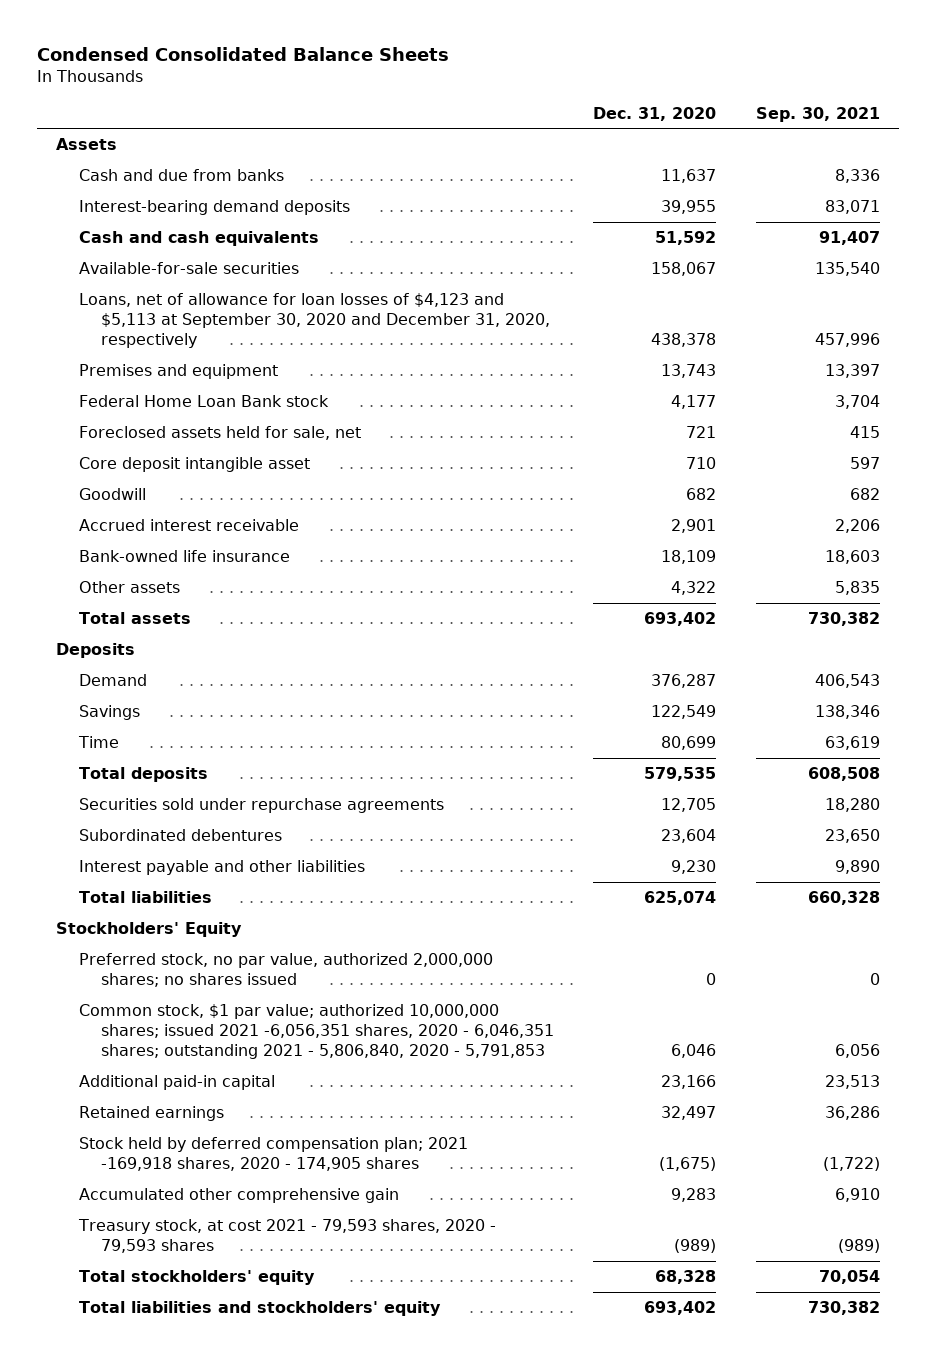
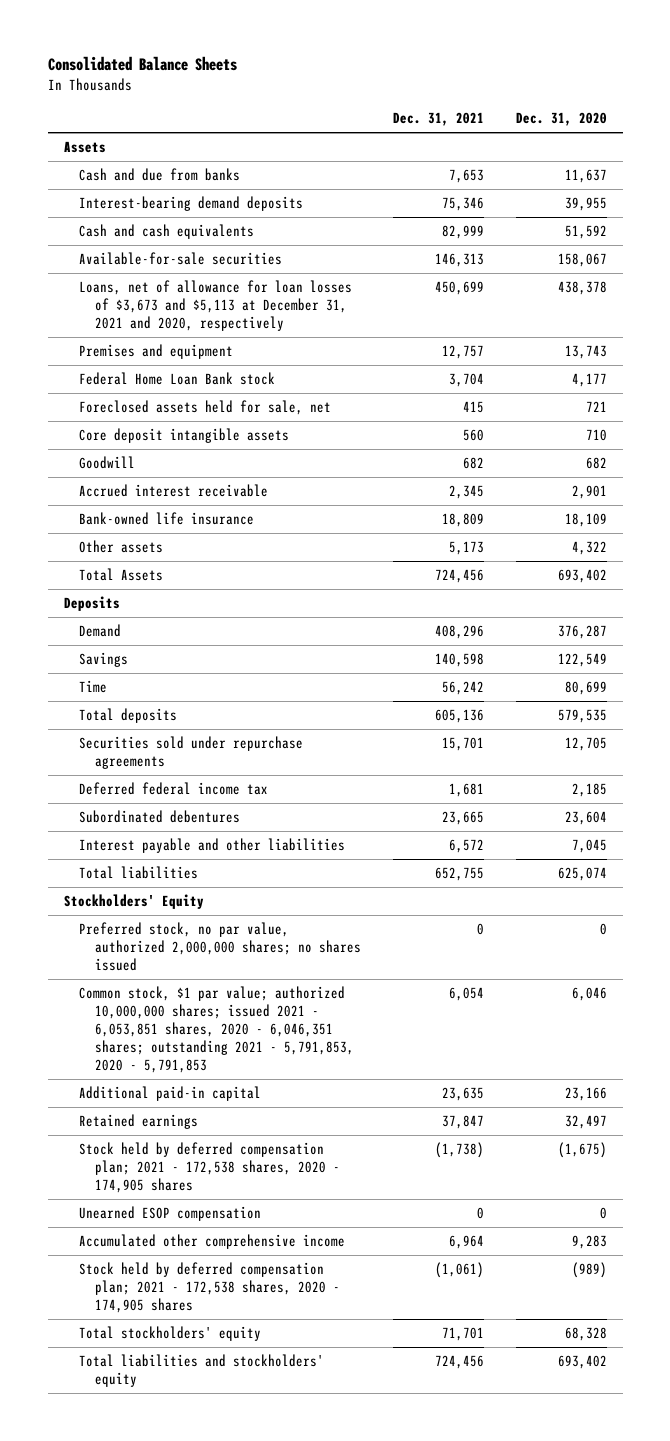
[36,46,449,61] Condensed Consolidated Balance Sheets -> [47,56,237,72] Consolidated Balance Sheets
[755,106,880,122] Sep. 30, 2021 -> none
none -> [392,112,484,127] Dec. 31, 2021
[78,293,551,349] Loans, net of allowance for loan losses of $4,123 and $5,113 at September 30, 2020 and December 31, 2020, respectively -> [79,279,353,331] Loans, net of allowance for loan losses of $3,673 and $5,113 at December 31, 2021 and 2020, respectively
[78,457,310,473] Core deposit intangible asset -> [79,427,290,443] Core deposit intangible assets
[78,612,191,625] Total assets -> [79,567,164,581] Total Assets
none -> [79,781,269,795] Deferred federal income tax
[671,860,717,875] 9,230 -> [571,838,607,853] 7,045
[78,1004,555,1060] Common stock, $1 par value; authorized 10,000,000 shares; issued 2021 -6,056,351 shares, 2020 - 6,046,351 shares; outstanding 2021 - 5,806,840, 2020 - 5,791,853 -> [79,985,354,1073] Common stock, $1 par value; authorized 10,000,000 shares; issued 2021 - 6,053,851 shares, 2020 - 6,046,351 shares; outstanding 2021 - 5,791,853, 2020 - 5,791,853
[78,1137,468,1172] Stock held by deferred compensation plan; 2021 -169,918 shares, 2020 - 174,905 shares -> [79,1141,340,1193] Stock held by deferred compensation plan; 2021 - 172,538 shares, 2020 - 174,905 shares
none -> [79,1205,262,1221] Unearned ESOP compensation
[78,1188,399,1204] Accumulated other comprehensive gain -> [79,1233,346,1249] Accumulated other comprehensive income
[77,1219,496,1254] Treasury stock, at cost 2021 - 79,593 shares, 2020 - 79,593 shares -> [79,1261,340,1313] Stock held by deferred compensation plan; 2021 - 172,538 shares, 2020 - 174,905 shares

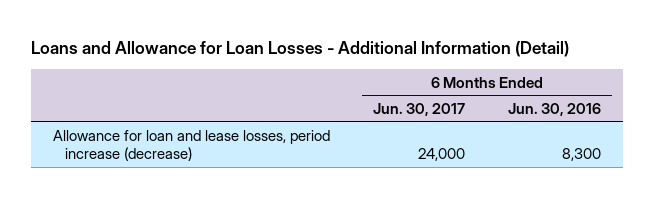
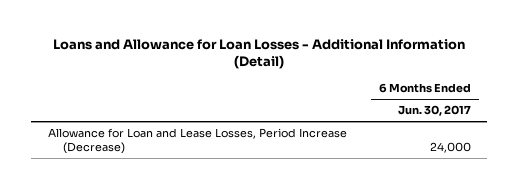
[508,102,602,116] Jun. 30, 2016 -> none
[52,129,330,161] Allowance for loan and lease losses, period increase (decrease) -> [47,128,347,154] Allowance for Loan and Lease Losses, Period Increase (Decrease)

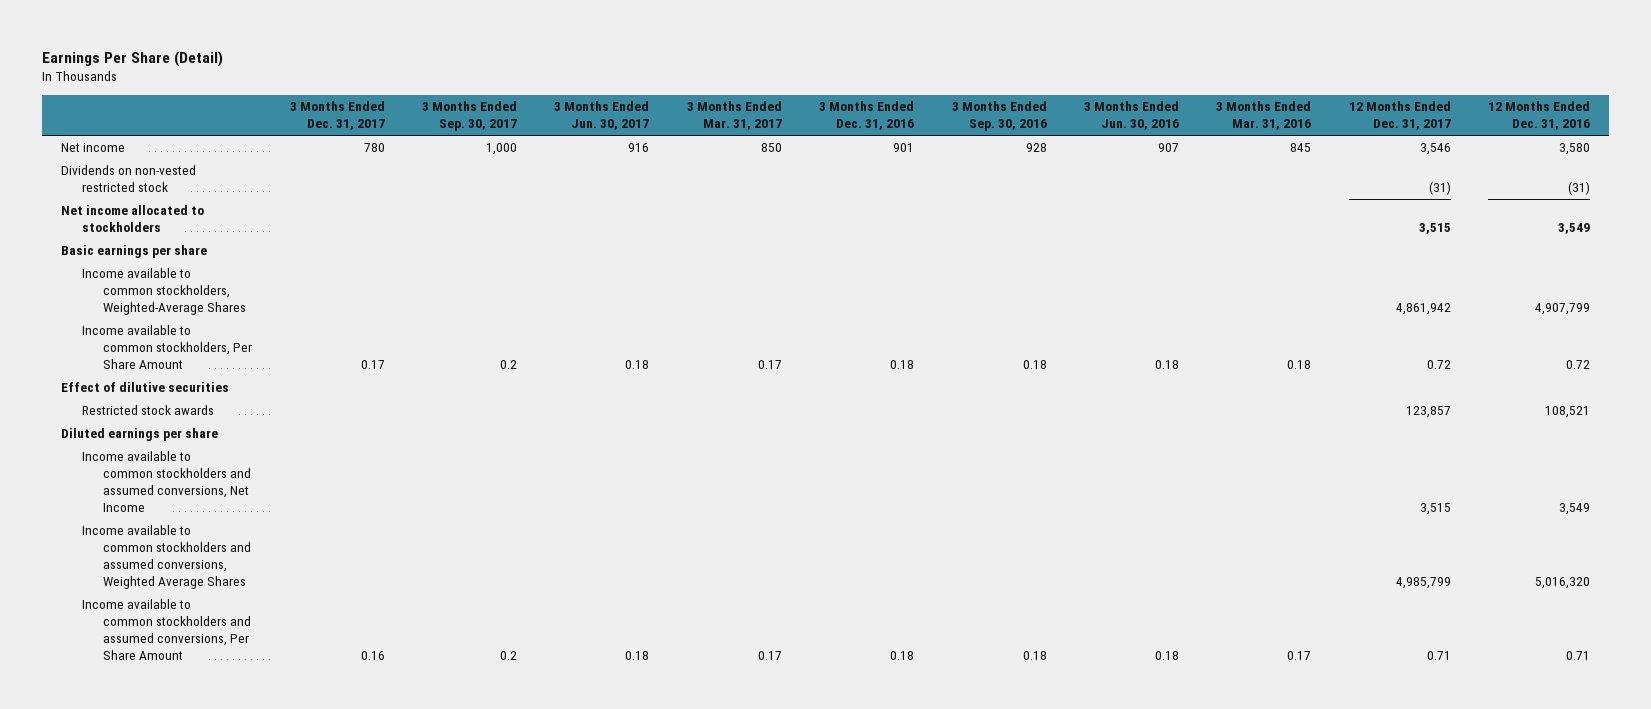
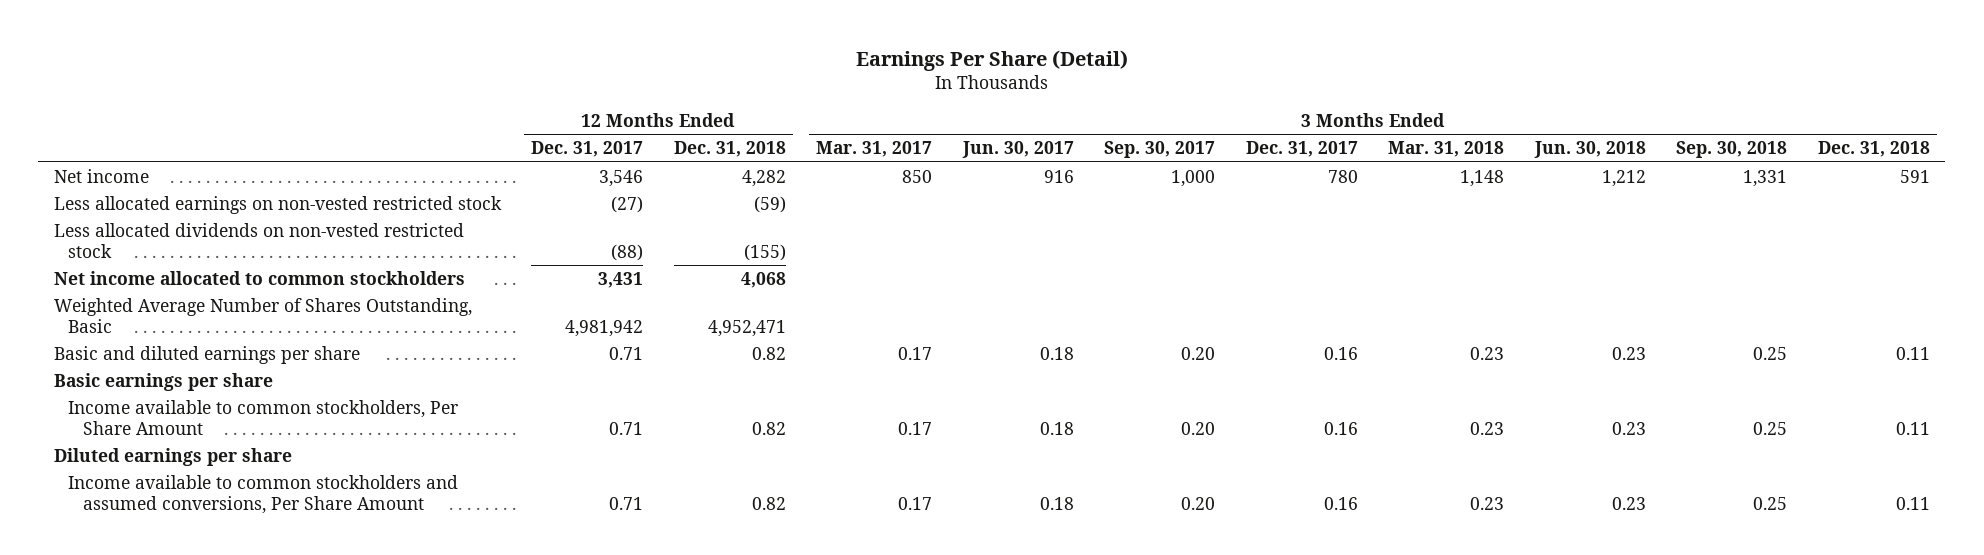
[819,101,915,131] 3 Months Ended Dec. 31, 2016 -> none
[951,101,1047,132] 3 Months Ended Sep. 30, 2016 -> none
[1084,101,1180,131] 3 Months Ended Jun. 30, 2016 -> none
[1216,101,1312,131] 3 Months Ended Mar. 31, 2016 -> none
[1488,101,1591,131] 12 Months Ended Dec. 31, 2016 -> none
none -> [673,141,786,158] Dec. 31, 2018
none -> [1388,141,1505,158] Mar. 31, 2018
none -> [1533,141,1646,159] Jun. 30, 2018
none -> [1676,141,1788,159] Sep. 30, 2018
none -> [1817,141,1930,158] Dec. 31, 2018
none -> [53,196,502,215] Less allocated earnings on non-vested restricted stock
[60,165,196,193] Dividends on non-vested restricted stock -> [53,223,464,258] Less allocated dividends on non-vested restricted stock
[1428,181,1451,196] (31) -> [611,243,644,261] (88)
[60,205,204,233] Net income allocated to stockholders -> [53,271,465,286] Net income allocated to common stockholders
[1418,223,1451,235] 3,515 -> [598,272,644,289] 3,431
none -> [53,298,472,333] Weighted Average Number of Shares Outstanding, Basic
none -> [53,346,360,365] Basic and diluted earnings per share
[82,268,247,316] Income available to common stockholders, Weighted-Average Shares -> none
[60,382,229,393] Effect of dilutive securities -> none
[82,405,215,416] Restricted stock awards -> none
[360,360,385,370] 0.17 -> [1323,421,1358,435] 0.16
[500,360,518,370] 0.2 -> [1181,421,1216,435] 0.20
[1426,360,1451,370] 0.72 -> [609,421,644,435] 0.71
[82,451,252,513] Income available to common stockholders and assumed conversions, Net Income -> none
[82,525,252,590] Income available to common stockholders and assumed conversions, Weighted Average Shares -> none
[500,651,518,661] 0.2 -> [1181,496,1216,510] 0.20

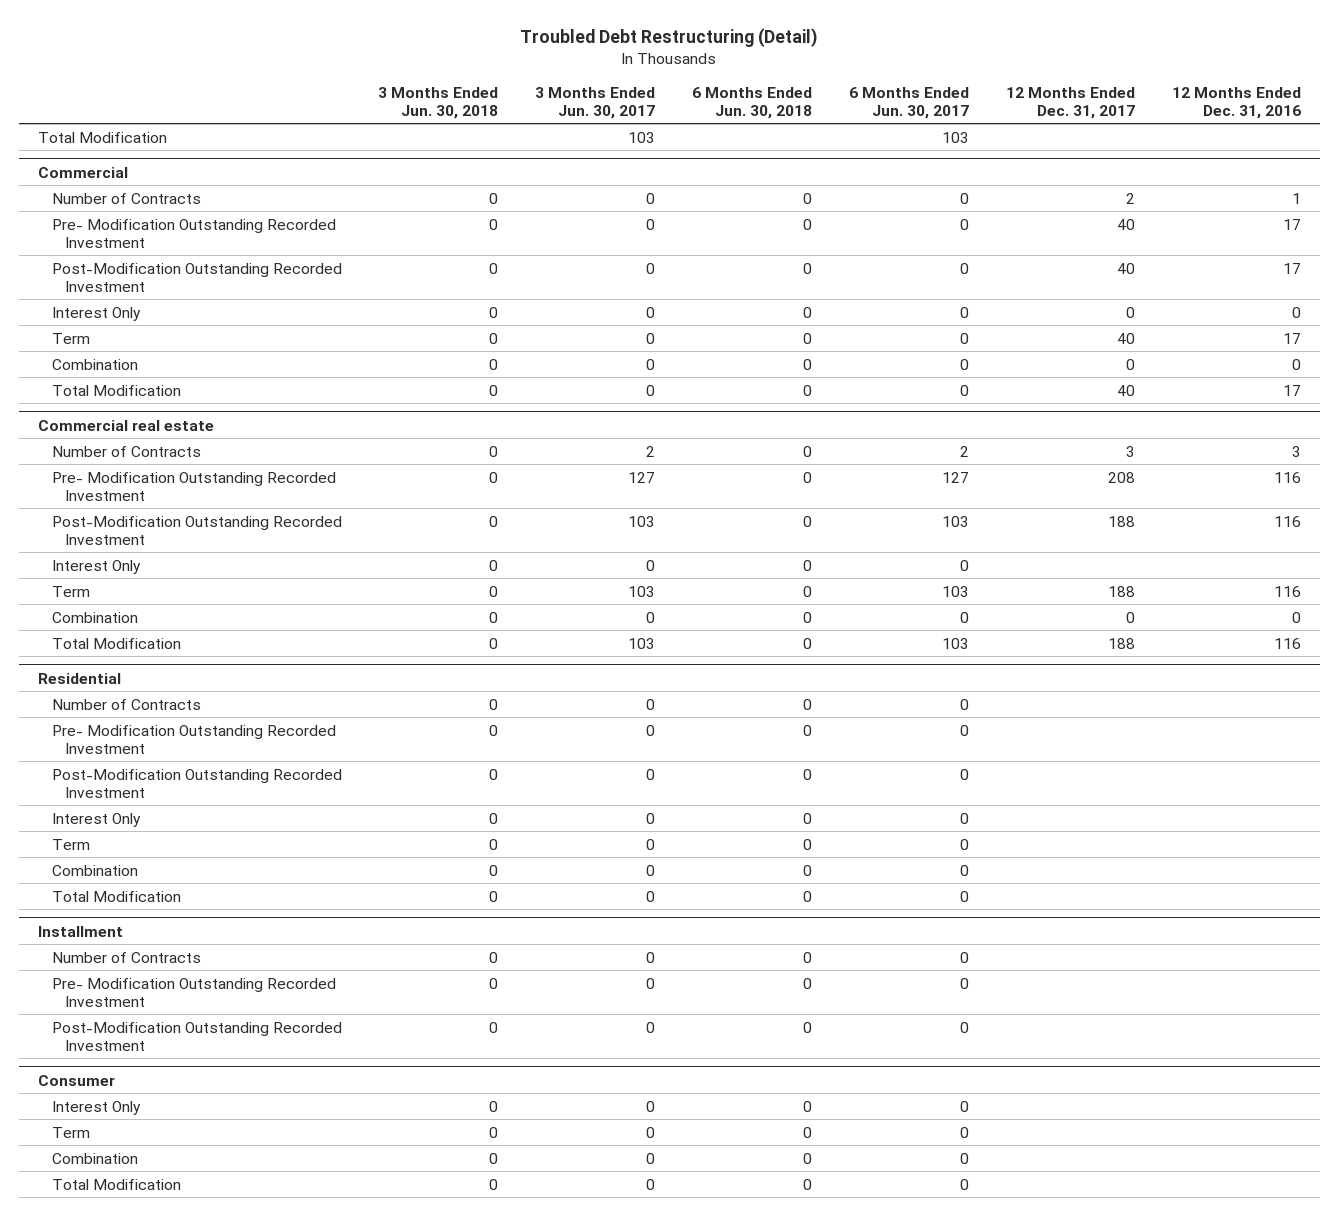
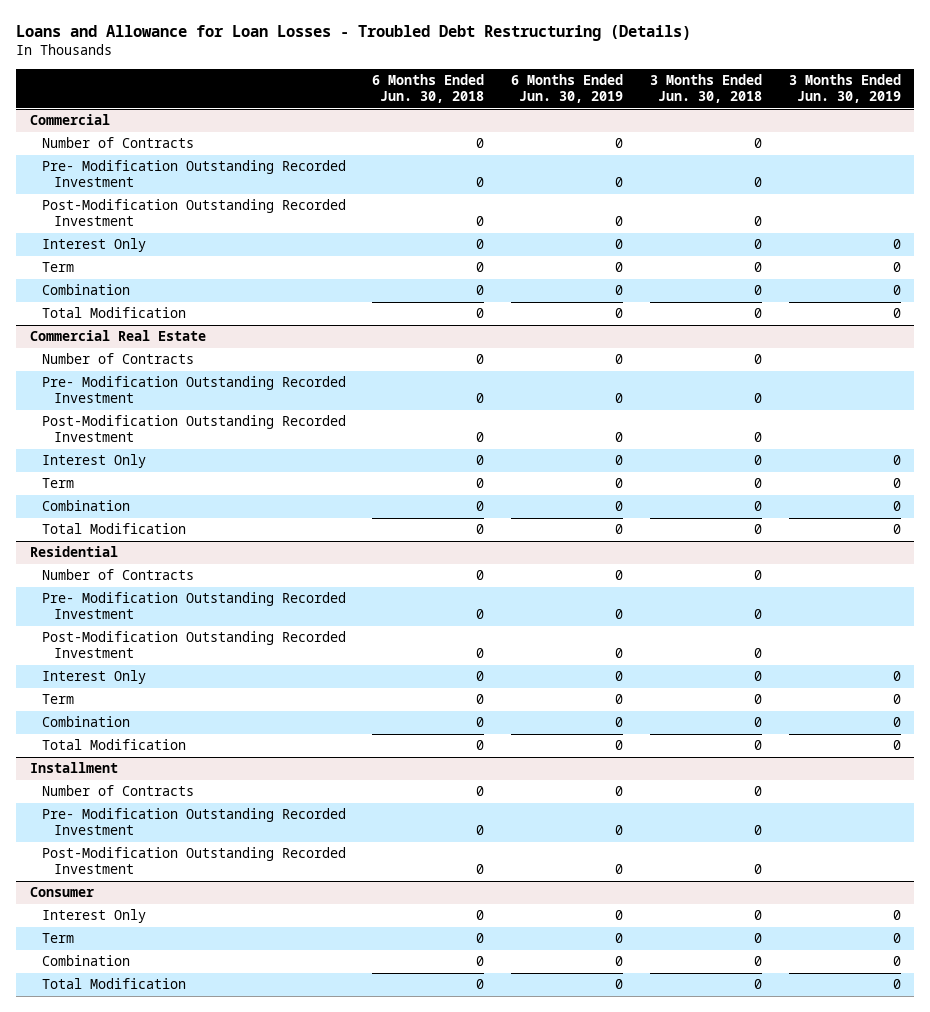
[520,28,819,48] Troubled Debt Restructuring (Detail) -> [16,25,692,42] Loans and Allowance for Loan Losses - Troubled Debt Restructuring (Details)
[535,86,656,119] 3 Months Ended Jun. 30, 2017 -> none
[849,86,970,119] 6 Months Ended Jun. 30, 2017 -> none
[1006,86,1136,119] 12 Months Ended Dec. 31, 2017 -> none
[1172,86,1302,119] 12 Months Ended Dec. 31, 2016 -> none
none -> [511,74,624,104] 6 Months Ended Jun. 30, 2019
none -> [788,74,901,104] 3 Months Ended Jun. 30, 2019
[37,131,167,143] Total Modification -> none
[37,419,214,431] Commercial real estate -> [29,330,206,342] Commercial Real Estate

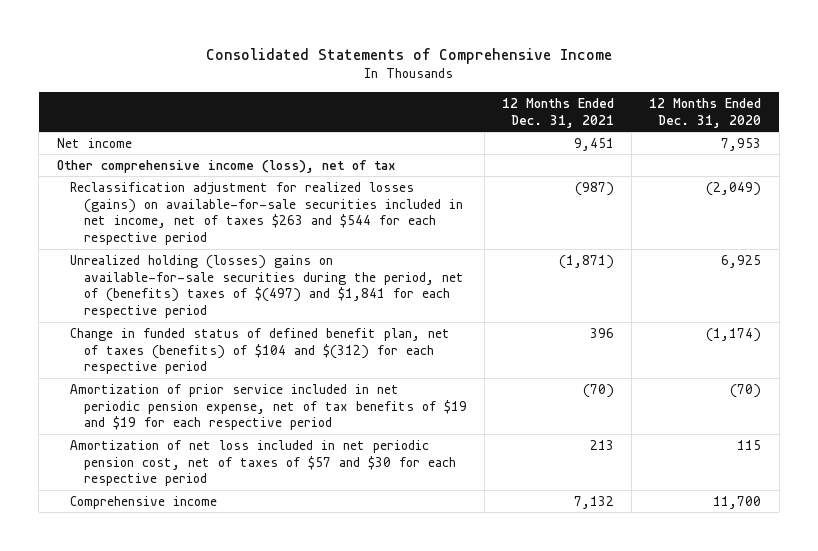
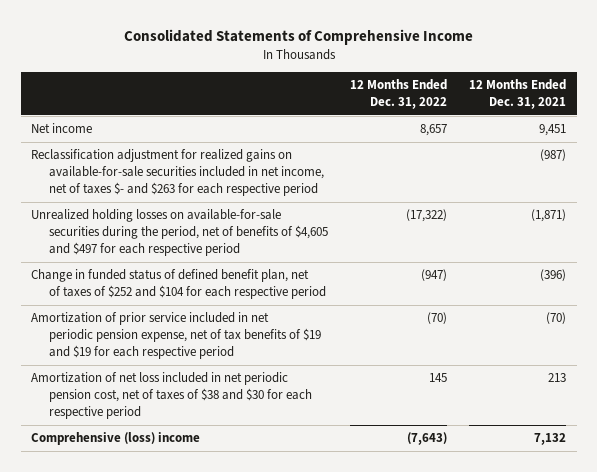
[649,97,762,128] 12 Months Ended Dec. 31, 2020 -> none
none -> [349,79,447,110] 12 Months Ended Dec. 31, 2022
[56,159,396,173] Other comprehensive income (loss), net of tax -> none
[70,181,463,246] Reclassification adjustment for realized losses (gains) on available-for-sale securities included in net income, net of taxes $263 and $544 for each respective period -> [31,149,325,197] Reclassification adjustment for realized gains on available-for-sale securities included in net income, net of taxes $- and $263 for each respective period
[70,254,464,319] Unrealized holding (losses) gains on available-for-sale securities during the period, net of (benefits) taxes of $(497) and $1,841 for each respective period -> [31,209,329,257] Unrealized holding losses on available-for-sale securities during the period, net of benefits of $4,605 and $497 for each respective period
[70,327,451,375] Change in funded status of defined benefit plan, net of taxes (benefits) of $104 and $(312) for each respective period -> [31,269,327,300] Change in funded status of defined benefit plan, net of taxes of $252 and $104 for each respective period
[590,327,615,338] 396 -> [539,269,566,282] (396)
[70,439,456,487] Amortization of net loss included in net periodic pension cost, net of taxes of $57 and $30 for each respective period -> [31,372,313,420] Amortization of net loss included in net periodic pension cost, net of taxes of $38 and $30 for each respective period
[70,495,218,509] Comprehensive income -> [31,432,201,446] Comprehensive (loss) income

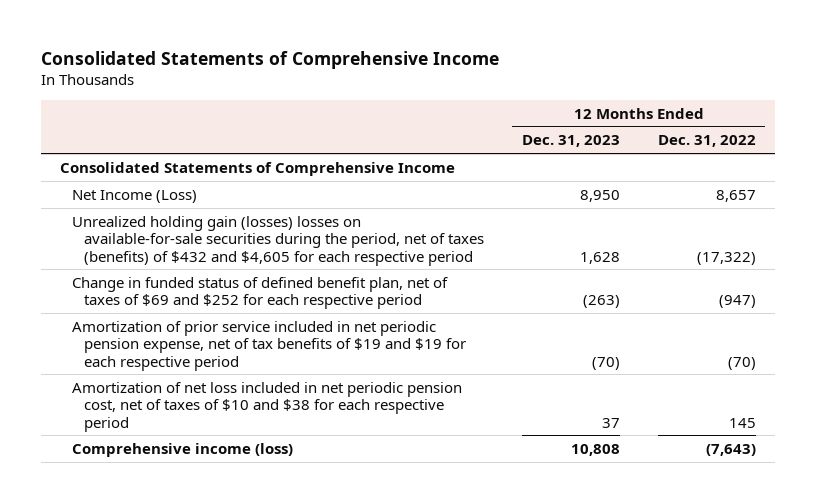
[468,79,566,110] 12 Months Ended Dec. 31, 2021 -> none
none -> [521,135,620,148] Dec. 31, 2023
[31,149,325,197] Reclassification adjustment for realized gains on available-for-sale securities included in net income, net of taxes $- and $263 for each respective period -> none
none -> [60,161,456,176] Consolidated Statements of Comprehensive Income
[31,123,93,134] Net income -> [71,189,197,203] Net Income (Loss)
[31,209,329,257] Unrealized holding losses on available-for-sale securities during the period, net of benefits of $4,605 and $497 for each respective period -> [71,215,484,266] Unrealized holding gain (losses) losses on available-for-sale securities during the period, net of taxes (benefits) of $432 and $4,605 for each respective period
[31,269,327,300] Change in funded status of defined benefit plan, net of taxes of $252 and $104 for each respective period -> [71,276,448,310] Change in funded status of defined benefit plan, net of taxes of $69 and $252 for each respective period
[31,372,313,420] Amortization of net loss included in net periodic pension cost, net of taxes of $38 and $30 for each respective period -> [71,381,462,432] Amortization of net loss included in net periodic pension cost, net of taxes of $10 and $38 for each respective period
[31,432,201,446] Comprehensive (loss) income -> [71,442,293,457] Comprehensive income (loss)

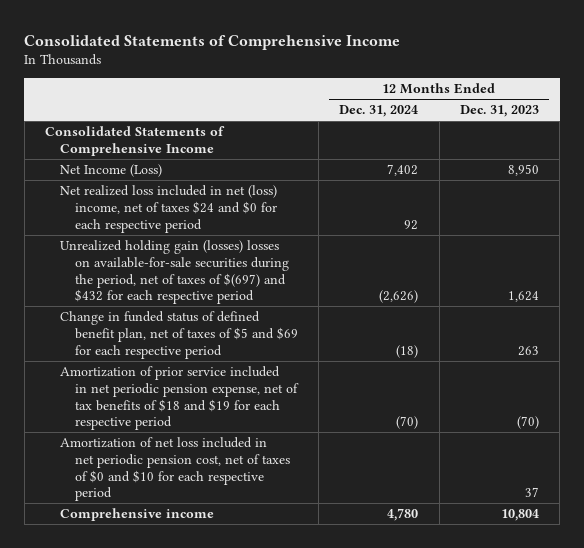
[657,135,756,148] Dec. 31, 2022 -> none
none -> [339,105,419,118] Dec. 31, 2024
none -> [59,185,277,233] Net realized loss included in net (loss) income, net of taxes $24 and $0 for each respective period
[71,215,484,266] Unrealized holding gain (losses) losses on available-for-sale securities during the period, net of taxes (benefits) of $432 and $4,605 for each respective period -> [59,240,289,305] Unrealized holding gain (losses) losses on available-for-sale securities during the period, net of taxes of $(697) and $432 for each respective period
[579,251,620,264] 1,628 -> [507,291,539,303] 1,624
[71,276,448,310] Change in funded status of defined benefit plan, net of taxes of $69 and $252 for each respective period -> [59,311,298,359] Change in funded status of defined benefit plan, net of taxes of $5 and $69 for each respective period
[582,295,620,309] (263) -> [517,345,539,356] 263
[71,320,466,371] Amortization of prior service included in net periodic pension expense, net of tax benefits of $19 and $19 for each respective period -> [59,366,299,431] Amortization of prior service included in net periodic pension expense, net of tax benefits of $18 and $19 for each respective period
[71,381,462,432] Amortization of net loss included in net periodic pension cost, net of taxes of $10 and $38 for each respective period -> [59,437,290,502] Amortization of net loss included in net periodic pension cost, net of taxes of $0 and $10 for each respective period
[71,442,293,457] Comprehensive income (loss) -> [59,508,214,522] Comprehensive income
[570,443,620,456] 10,808 -> [500,509,539,522] 10,804

